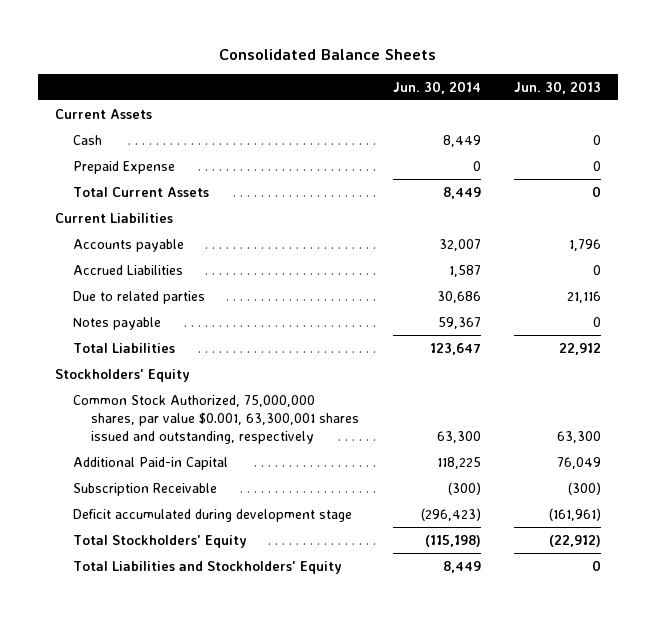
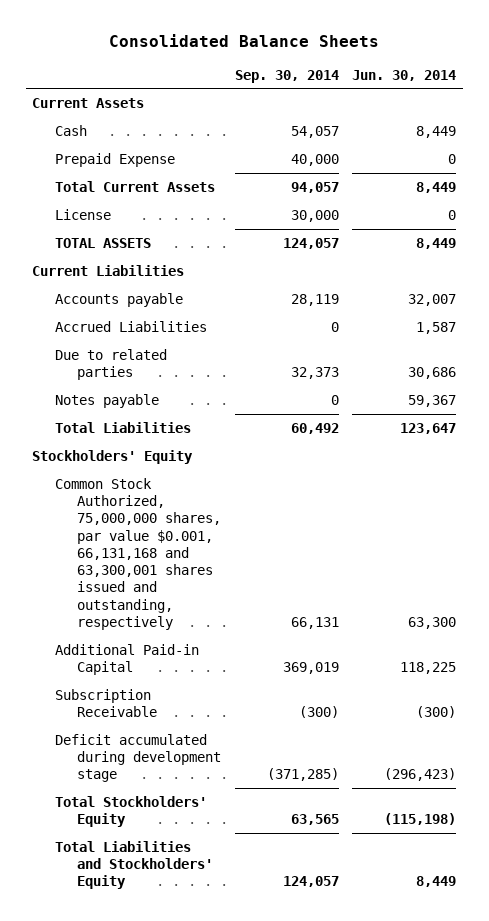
[514,80,602,94] Jun. 30, 2013 -> none
none -> [234,69,339,83] Sep. 30, 2014
none -> [54,208,111,220] License
none -> [54,237,151,248] TOTAL ASSETS
[72,394,359,444] Common Stock Authorized, 75,000,000 shares, par value $0.001, 63,300,001 shares issued and outstanding, respectively -> [54,477,221,630] Common Stock Authorized, 75,000,000 shares, par value $0.001, 66,131,168 and 63,300,001 shares issued and outstanding, respectively

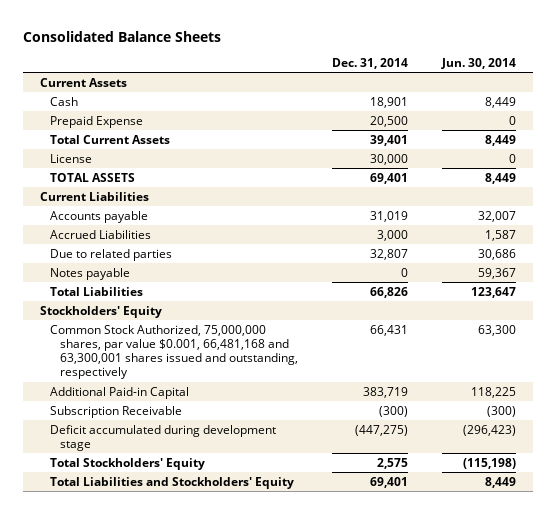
[234,69,339,83] Sep. 30, 2014 -> none
none -> [331,57,408,69] Dec. 31, 2014
[54,477,221,630] Common Stock Authorized, 75,000,000 shares, par value $0.001, 66,131,168 and 63,300,001 shares issued and outstanding, respectively -> [50,324,298,380] Common Stock Authorized, 75,000,000 shares, par value $0.001, 66,481,168 and 63,300,001 shares issued and outstanding, respectively

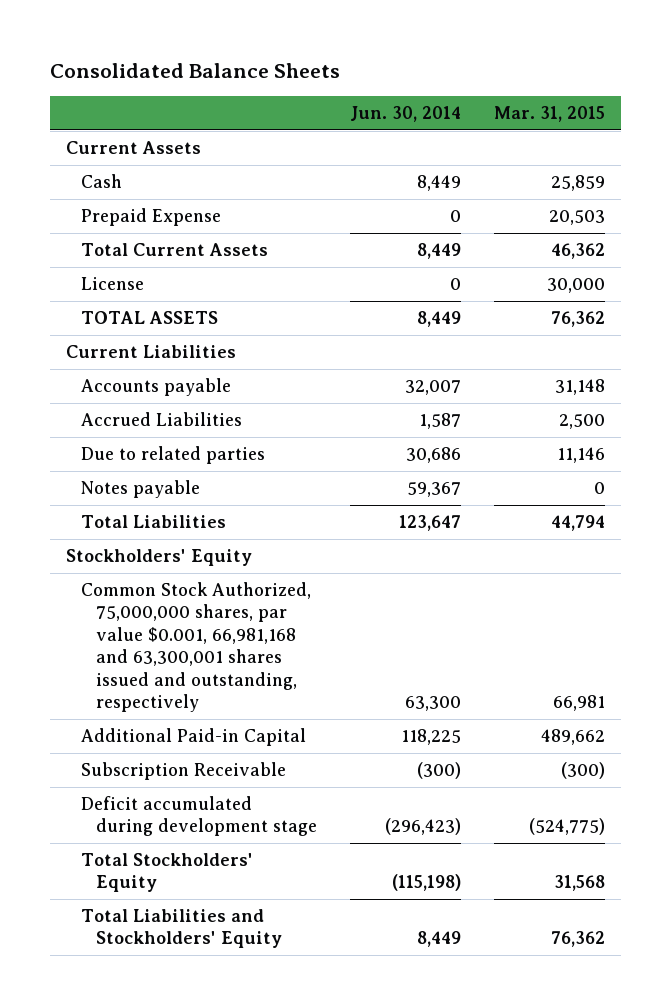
[331,57,408,69] Dec. 31, 2014 -> none
none -> [493,106,605,123] Mar. 31, 2015
[50,324,298,380] Common Stock Authorized, 75,000,000 shares, par value $0.001, 66,481,168 and 63,300,001 shares issued and outstanding, respectively -> [81,582,312,713] Common Stock Authorized, 75,000,000 shares, par value $0.001, 66,981,168 and 63,300,001 shares issued and outstanding, respectively

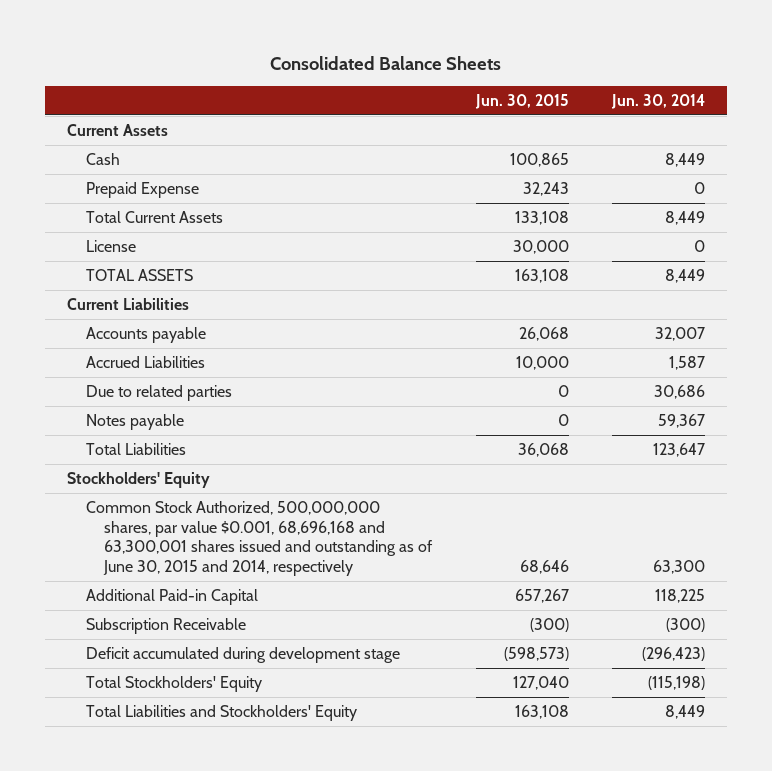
[493,106,605,123] Mar. 31, 2015 -> none
none -> [474,93,569,109] Jun. 30, 2015
[81,582,312,713] Common Stock Authorized, 75,000,000 shares, par value $0.001, 66,981,168 and 63,300,001 shares issued and outstanding, respectively -> [85,501,434,576] Common Stock Authorized, 500,000,000 shares, par value $0.001, 68,696,168 and 63,300,001 shares issued and outstanding as of June 30, 2015 and 2014, respectively

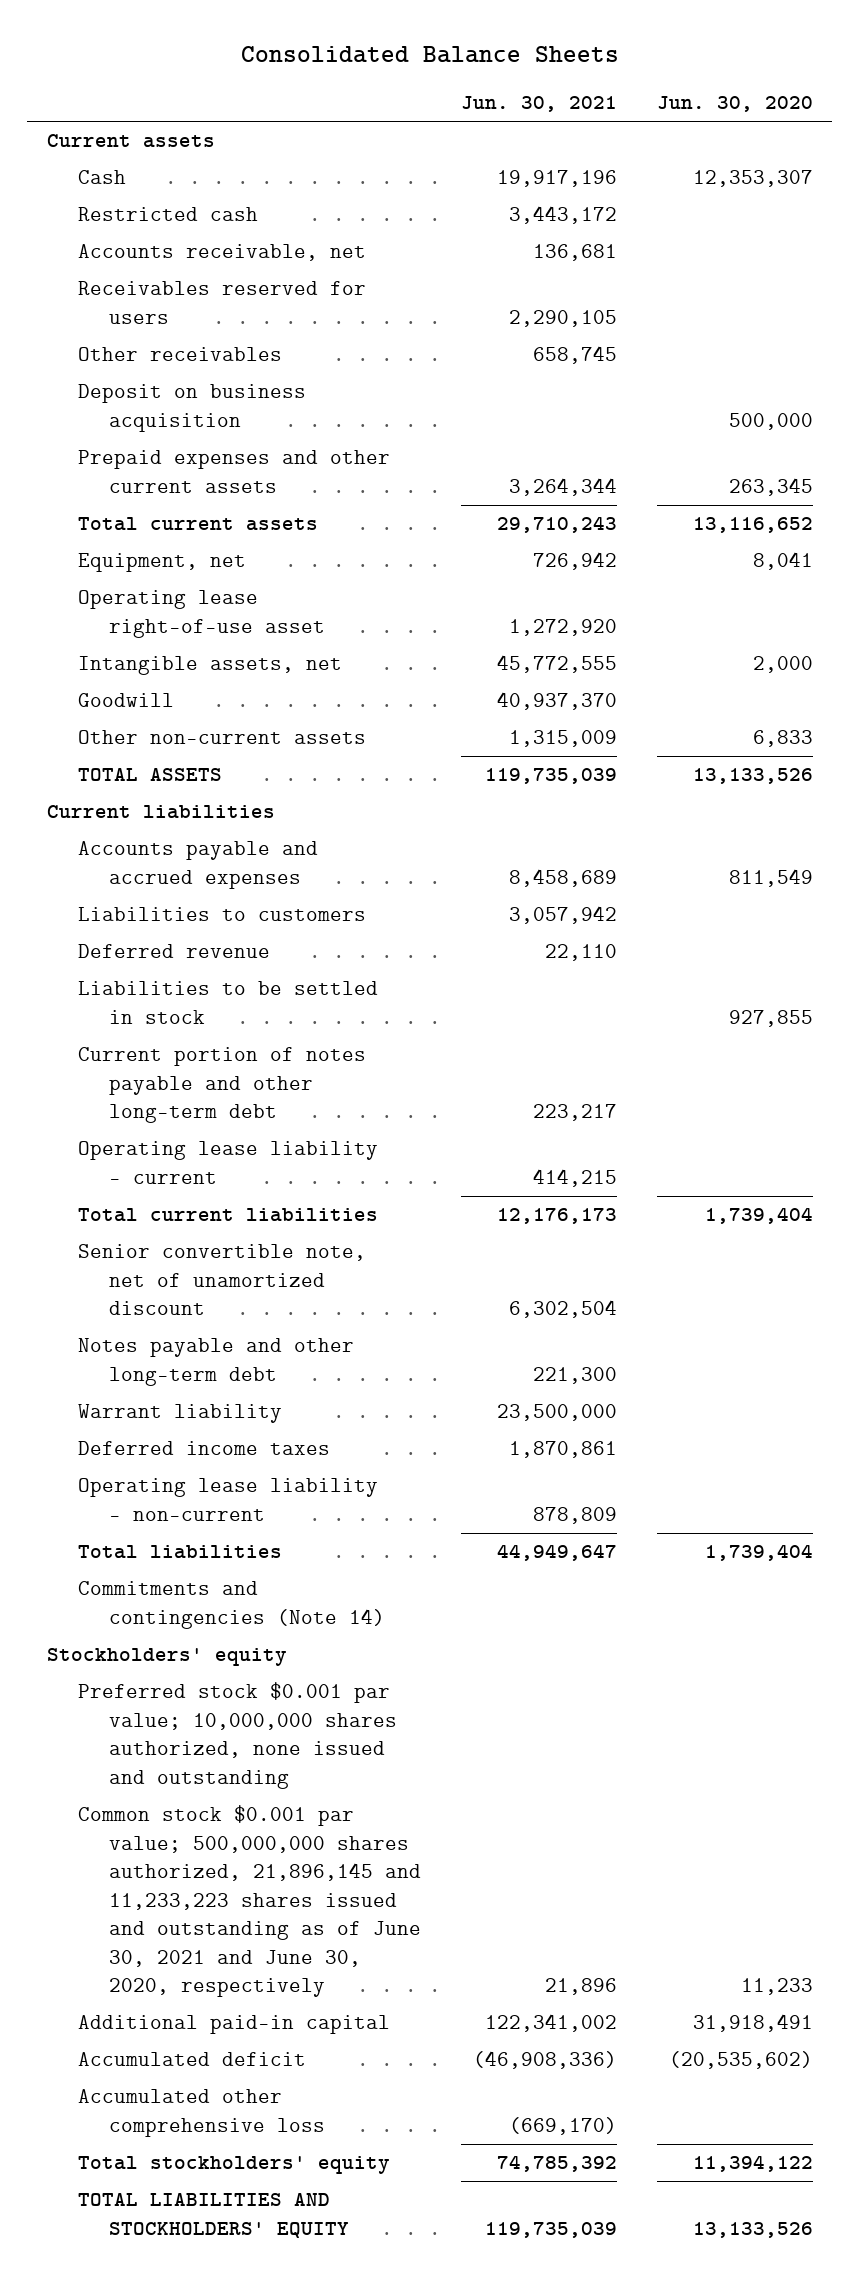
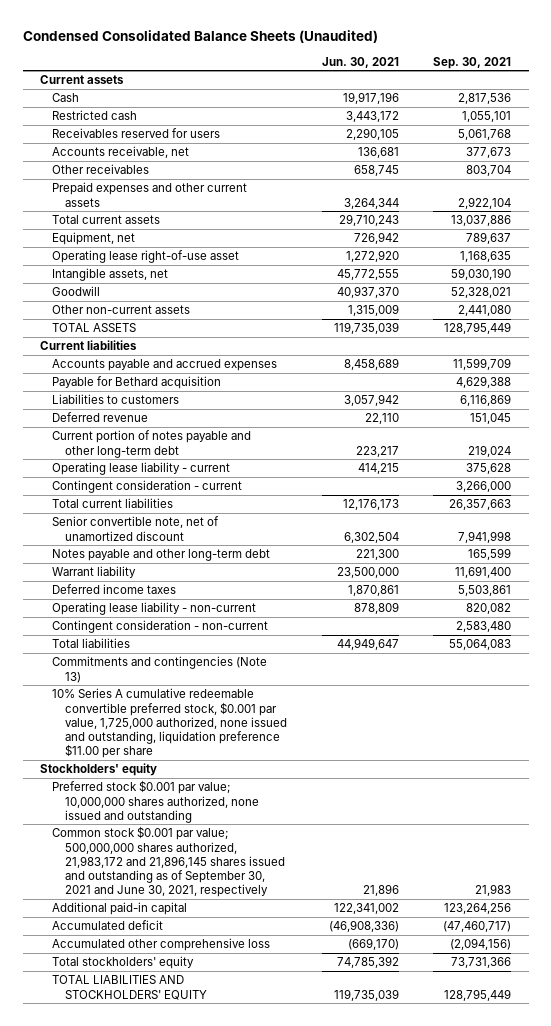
[240,45,619,63] Consolidated Balance Sheets -> [22,29,378,43] Condensed Consolidated Balance Sheets (Unaudited)
[656,95,813,112] Jun. 30, 2020 -> none
none -> [433,56,512,69] Sep. 30, 2021
[78,244,367,262] Accounts receivable, net -> [52,146,190,159] Accounts receivable, net
[78,384,307,432] Deposit on business acquisition -> none
none -> [52,376,222,390] Payable for Bethard acquisition
[78,981,379,1024] Liabilities to be settled in stock -> none
none -> [52,480,243,494] Contingent consideration - current
none -> [52,620,269,634] Contingent consideration - non-current
[78,1581,385,1629] Commitments and contingencies (Note 14) -> [52,656,268,683] Commitments and contingencies (Note 13)
none -> [52,688,288,759] 10% Series A cumulative redeemable convertible preferred stock, $0.001 par value, 1,725,000 authorized, none issued and outstanding, liquidation preference $11.00 per share
[78,1805,421,1998] Common stock $0.001 par value; 500,000,000 shares authorized, 21,896,145 and 11,233,223 shares issued and outstanding as of June 30, 2021 and June 30, 2020, respectively -> [52,826,286,898] Common stock $0.001 par value; 500,000,000 shares authorized, 21,983,172 and 21,896,145 shares issued and outstanding as of September 30, 2021 and June 30, 2021, respectively

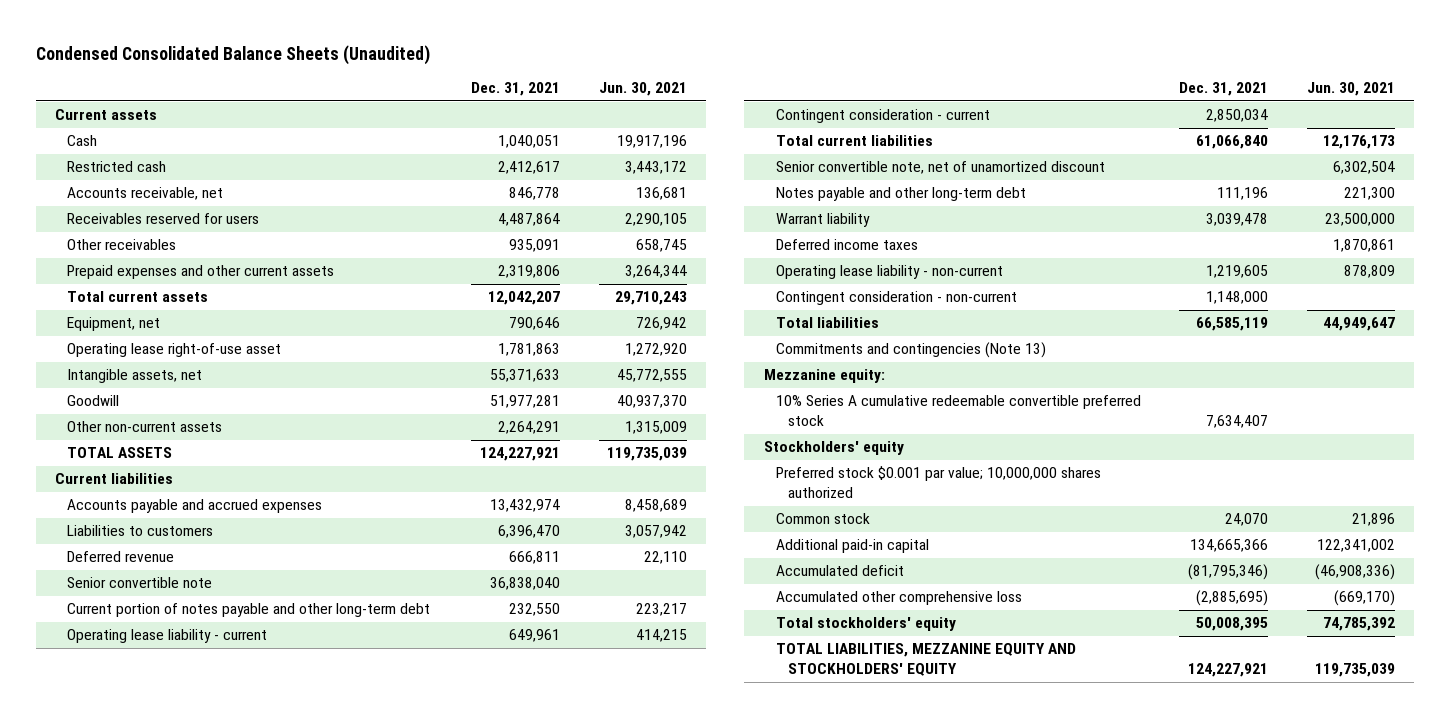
[433,56,512,69] Sep. 30, 2021 -> none
none -> [470,82,560,97] Dec. 31, 2021
[52,128,221,139] Receivables reserved for users -> [67,213,260,225] Receivables reserved for users
[52,376,222,390] Payable for Bethard acquisition -> none
none -> [67,577,213,589] Senior convertible note
none -> [763,369,885,384] Mezzanine equity:
[52,688,288,759] 10% Series A cumulative redeemable convertible preferred stock, $0.001 par value, 1,725,000 authorized, none issued and outstanding, liquidation preference $11.00 per share -> [775,395,1141,427] 10% Series A cumulative redeemable convertible preferred stock
[52,780,260,823] Preferred stock $0.001 par value; 10,000,000 shares authorized, none issued and outstanding -> [775,466,1101,499] Preferred stock $0.001 par value; 10,000,000 shares authorized
[52,826,286,898] Common stock $0.001 par value; 500,000,000 shares authorized, 21,983,172 and 21,896,145 shares issued and outstanding as of September 30, 2021 and June 30, 2021, respectively -> [775,513,870,525] Common stock
[52,975,208,1000] TOTAL LIABILITIES AND STOCKHOLDERS' EQUITY -> [775,643,1076,677] TOTAL LIABILITIES, MEZZANINE EQUITY AND STOCKHOLDERS' EQUITY

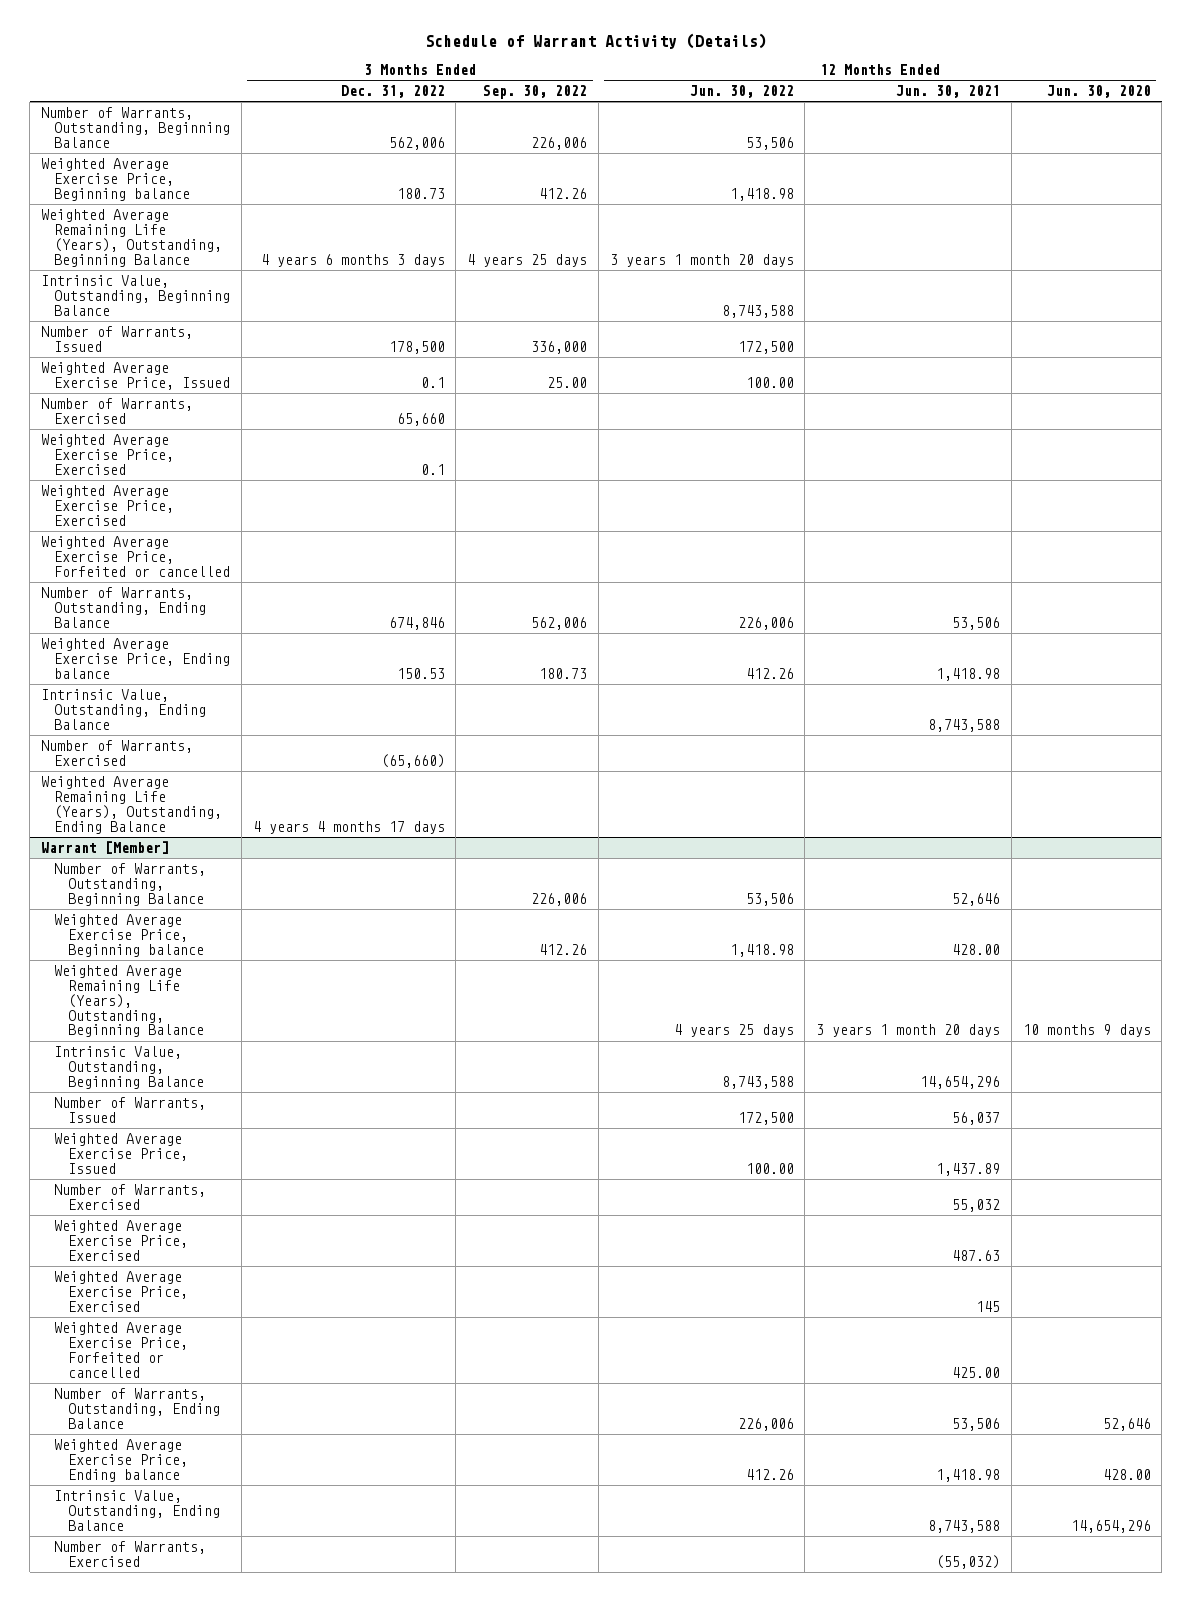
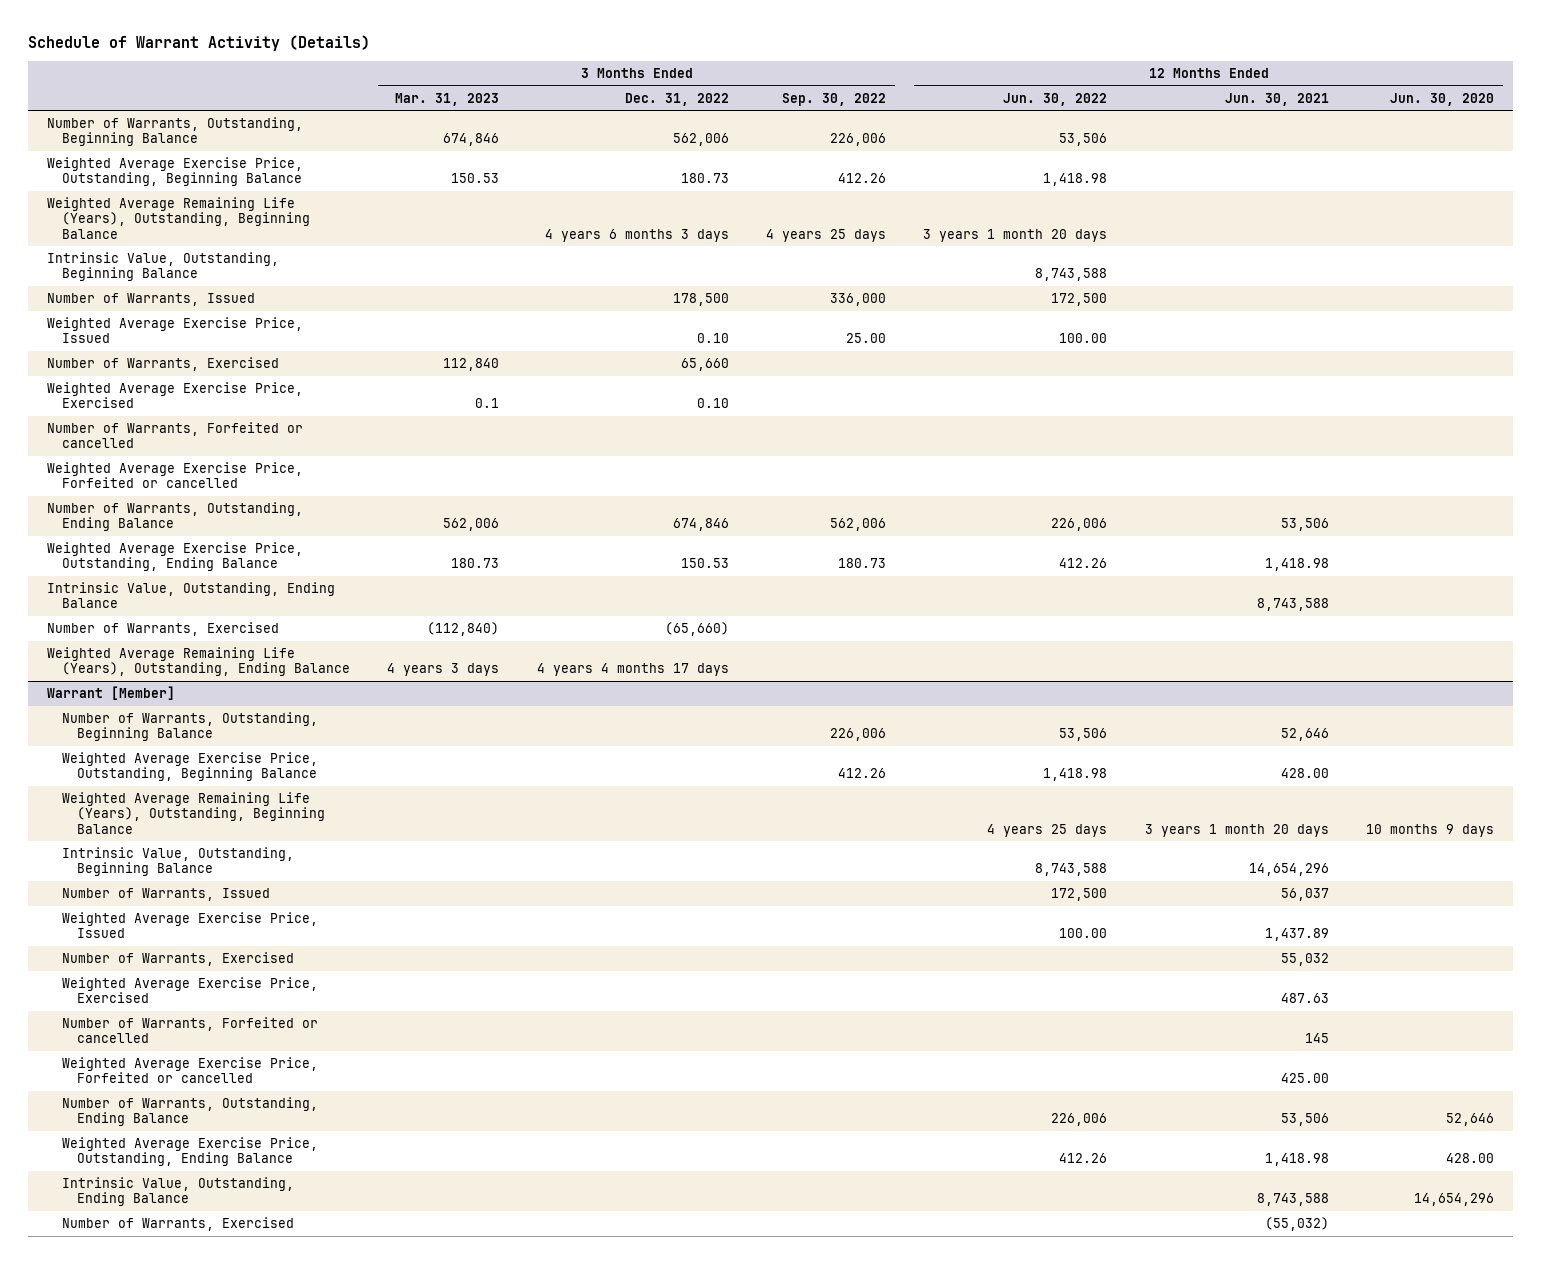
none -> [395,92,500,106] Mar. 31, 2023
[40,157,191,201] Weighted Average Exercise Price, Beginning balance -> [46,157,303,187] Weighted Average Exercise Price, Outstanding, Beginning Balance
[420,376,445,388] 0.1 -> [696,333,729,344] 0.10
[420,463,445,475] 0.1 -> [696,398,729,409] 0.10
[40,484,175,526] Weighted Average Exercise Price, Exercised -> [46,422,303,449] Number of Warrants, Forfeited or cancelled
[40,637,231,679] Weighted Average Exercise Price, Ending balance -> [46,542,303,572] Weighted Average Exercise Price, Outstanding, Ending Balance
[54,913,204,957] Weighted Average Exercise Price, Beginning balance -> [61,752,318,782] Weighted Average Exercise Price, Outstanding, Beginning Balance
[54,1270,188,1312] Weighted Average Exercise Price, Exercised -> [61,1017,318,1044] Number of Warrants, Forfeited or cancelled
[54,1438,188,1482] Weighted Average Exercise Price, Ending balance -> [61,1137,318,1167] Weighted Average Exercise Price, Outstanding, Ending Balance

